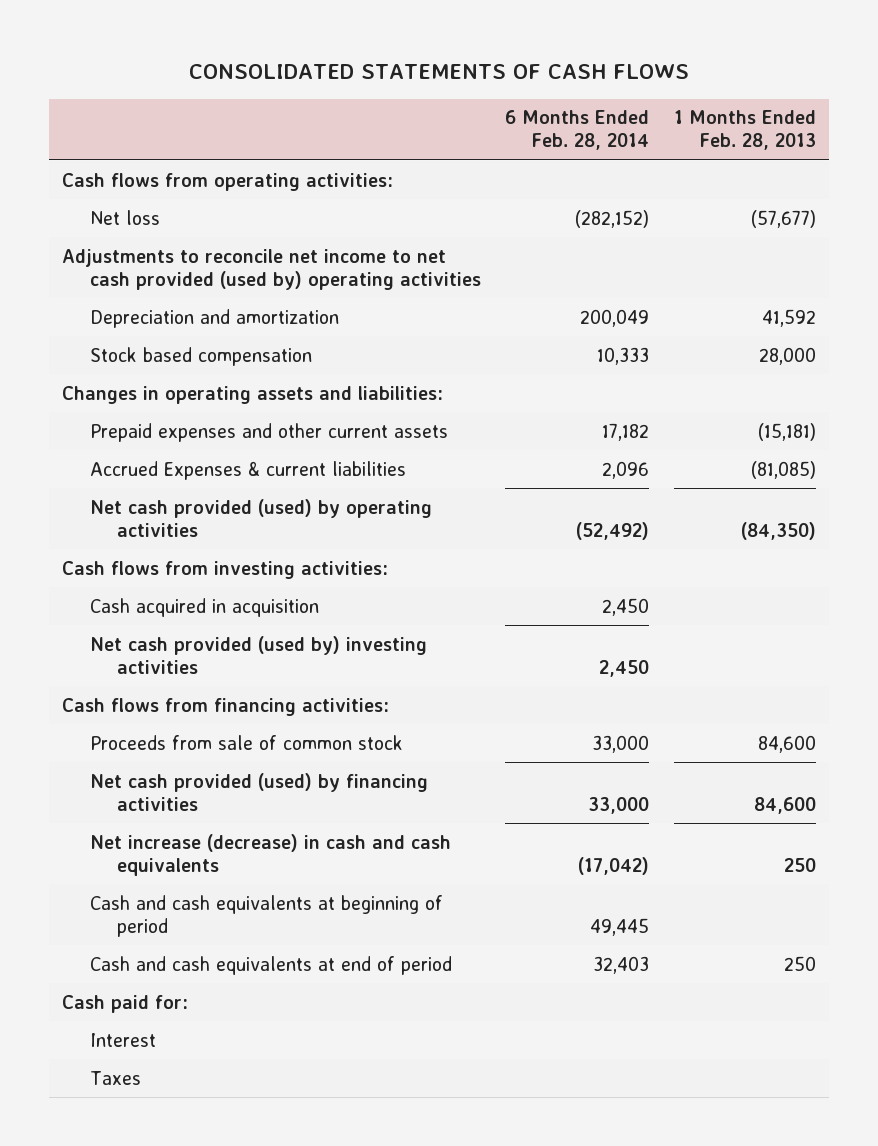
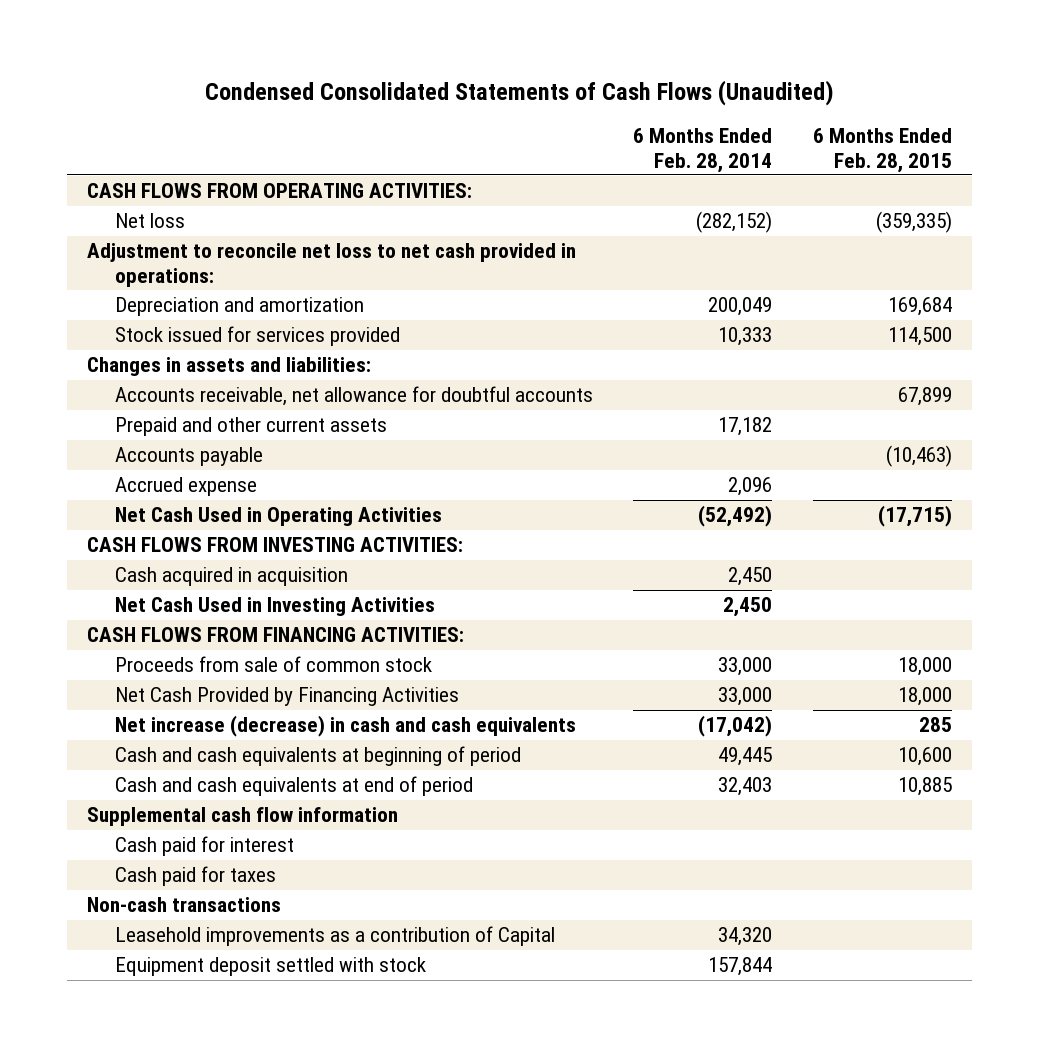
[188,64,689,80] CONSOLIDATED STATEMENTS OF CASH FLOWS -> [204,79,834,106] Condensed Consolidated Statements of Cash Flows (Unaudited)
[674,110,817,151] 1 Months Ended Feb. 28, 2013 -> none
none -> [812,128,952,173] 6 Months Ended Feb. 28, 2015
[61,172,393,191] Cash flows from operating activities: -> [87,183,473,199] CASH FLOWS FROM OPERATING ACTIVITIES:
[61,248,481,290] Adjustments to reconcile net income to net cash provided (used by) operating activities -> [87,243,577,287] Adjustment to reconcile net loss to net cash provided in operations:
[89,346,312,366] Stock based compensation -> [115,326,401,347] Stock issued for services provided
[61,385,443,404] Changes in operating assets and liabilities: -> [87,357,372,377] Changes in assets and liabilities:
none -> [115,386,594,407] Accounts receivable, net allowance for doubtful accounts
[89,422,448,442] Prepaid expenses and other current assets -> [115,417,388,437] Prepaid and other current assets
none -> [115,447,264,467] Accounts payable
[89,460,406,480] Accrued Expenses & current liabilities -> [115,477,258,497] Accrued expense
[89,498,432,537] Net cash provided (used) by operating activities -> [115,507,443,527] Net Cash Used in Operating Activities
[61,560,388,579] Cash flows from investing activities: -> [87,537,464,553] CASH FLOWS FROM INVESTING ACTIVITIES:
[89,635,427,674] Net cash provided (used by) investing activities -> [115,597,436,617] Net Cash Used in Investing Activities
[61,697,389,716] Cash flows from financing activities: -> [87,627,465,643] CASH FLOWS FROM FINANCING ACTIVITIES:
[89,772,428,811] Net cash provided (used) by financing activities -> [115,687,460,707] Net Cash Provided by Financing Activities
[61,994,188,1013] Cash paid for: -> none
none -> [87,807,399,827] Supplemental cash flow information
[89,1032,156,1047] Interest -> [115,836,295,857] Cash paid for interest
[89,1070,141,1085] Taxes -> [115,866,277,887] Cash paid for taxes
none -> [87,897,282,913] Non-cash transactions
none -> [115,926,556,947] Leasehold improvements as a contribution of Capital
none -> [115,957,427,977] Equipment deposit settled with stock

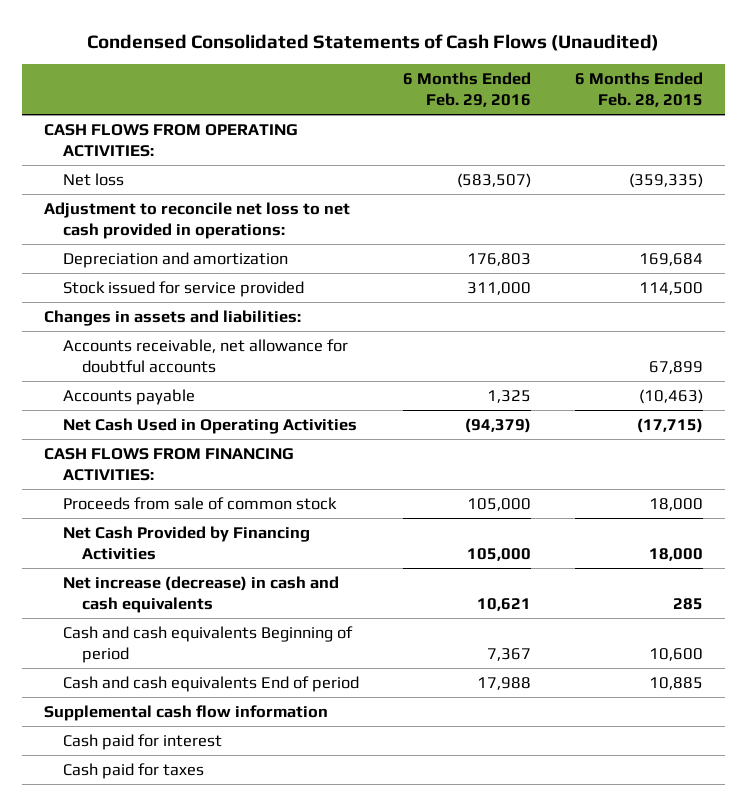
[633,128,773,173] 6 Months Ended Feb. 28, 2014 -> none
none -> [402,72,531,108] 6 Months Ended Feb. 29, 2016
[115,326,401,347] Stock issued for services provided -> [62,280,304,297] Stock issued for service provided
[115,417,388,437] Prepaid and other current assets -> none
[115,477,258,497] Accrued expense -> none
[87,537,464,553] CASH FLOWS FROM INVESTING ACTIVITIES: -> none
[115,567,349,587] Cash acquired in acquisition -> none
[115,597,436,617] Net Cash Used in Investing Activities -> none
[115,746,522,767] Cash and cash equivalents at beginning of period -> [62,625,353,663] Cash and cash equivalents Beginning of period
[115,776,474,797] Cash and cash equivalents at end of period -> [62,675,359,692] Cash and cash equivalents End of period
[87,897,282,913] Non-cash transactions -> none
[115,926,556,947] Leasehold improvements as a contribution of Capital -> none
[115,957,427,977] Equipment deposit settled with stock -> none

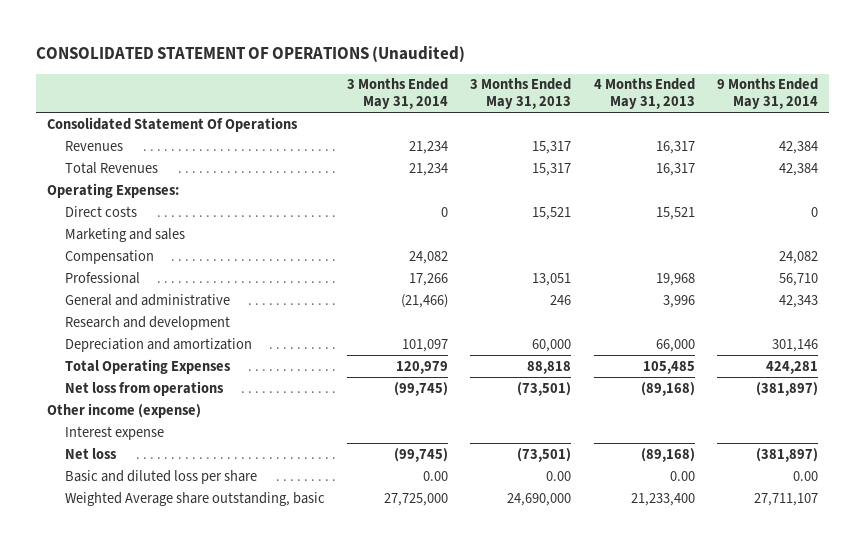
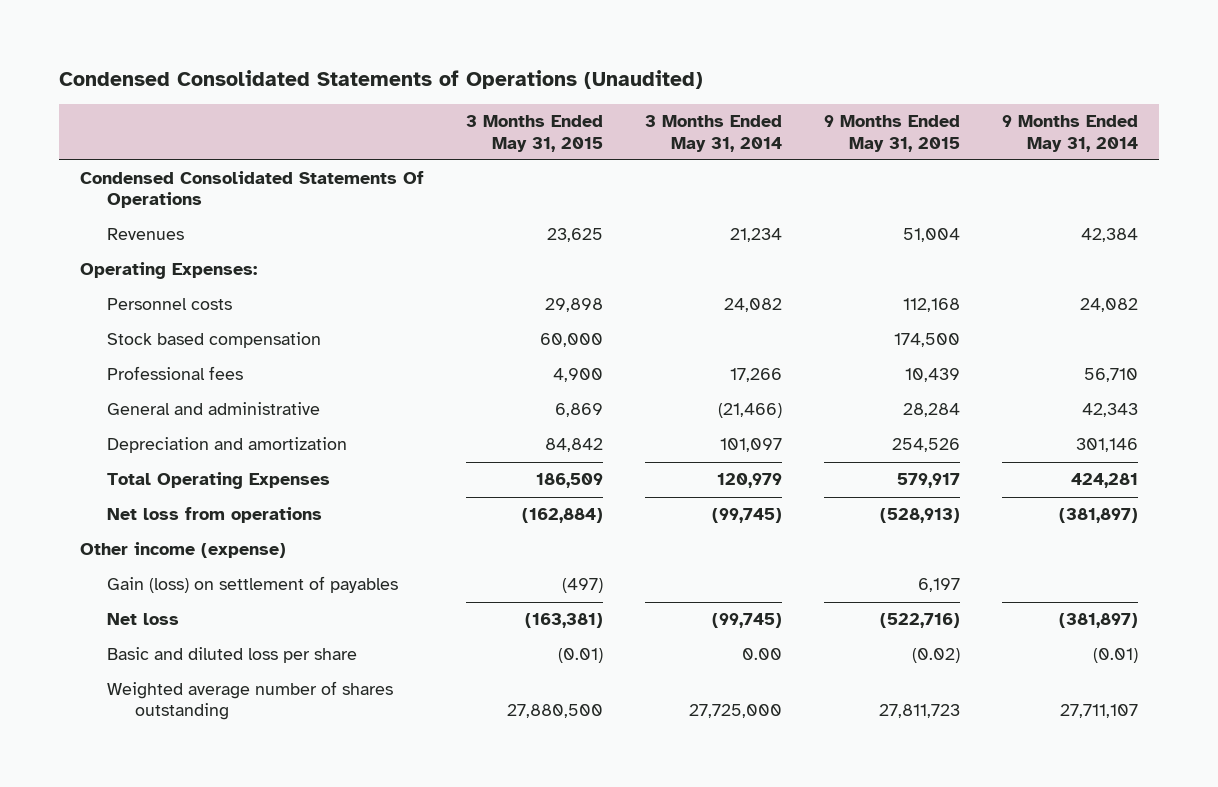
[36,45,466,62] CONSOLIDATED STATEMENT OF OPERATIONS (Unaudited) -> [58,70,703,90] Condensed Consolidated Statements of Operations (Unaudited)
[470,78,572,110] 3 Months Ended May 31, 2013 -> none
[593,78,695,110] 4 Months Ended May 31, 2013 -> none
none -> [465,115,603,152] 3 Months Ended May 31, 2015
none -> [823,115,960,152] 9 Months Ended May 31, 2015
[47,116,299,132] Consolidated Statement Of Operations -> [79,171,424,209] Condensed Consolidated Statements Of Operations
[64,161,158,174] Total Revenues -> none
[64,205,137,217] Direct costs -> none
[64,227,185,242] Marketing and sales -> none
[64,249,154,264] Compensation -> [107,298,233,311] Personnel costs
none -> [107,332,322,349] Stock based compensation
[64,271,140,284] Professional -> [107,366,244,381] Professional fees
[64,315,230,330] Research and development -> none
[64,425,164,440] Interest expense -> none
none -> [107,576,399,594] Gain (loss) on settlement of payables
[792,470,818,481] 0.00 -> [1092,648,1138,664] (0.01)
[64,491,325,506] Weighted Average share outstanding, basic -> [107,681,394,721] Weighted average number of shares outstanding

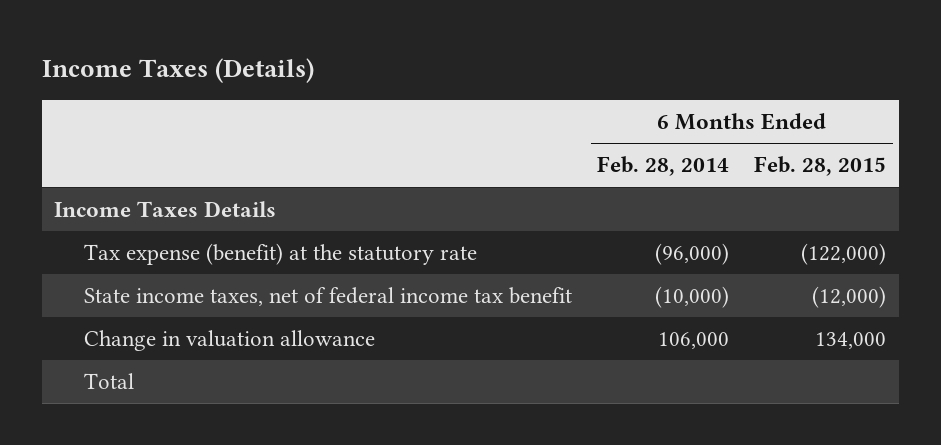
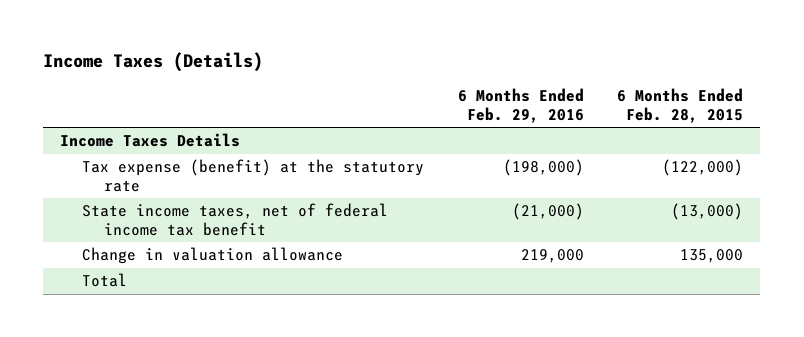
[596,156,729,177] Feb. 28, 2014 -> none
none -> [457,88,584,123] 6 Months Ended Feb. 29, 2016
[812,286,887,309] (12,000) -> [671,203,744,221] (13,000)
[815,332,887,350] 134,000 -> [680,249,744,264] 135,000

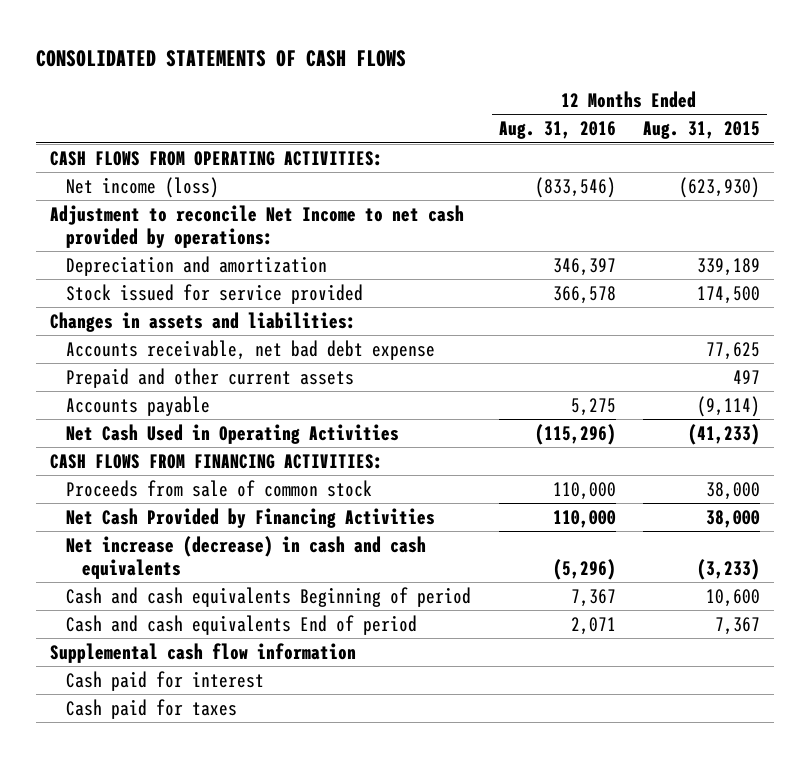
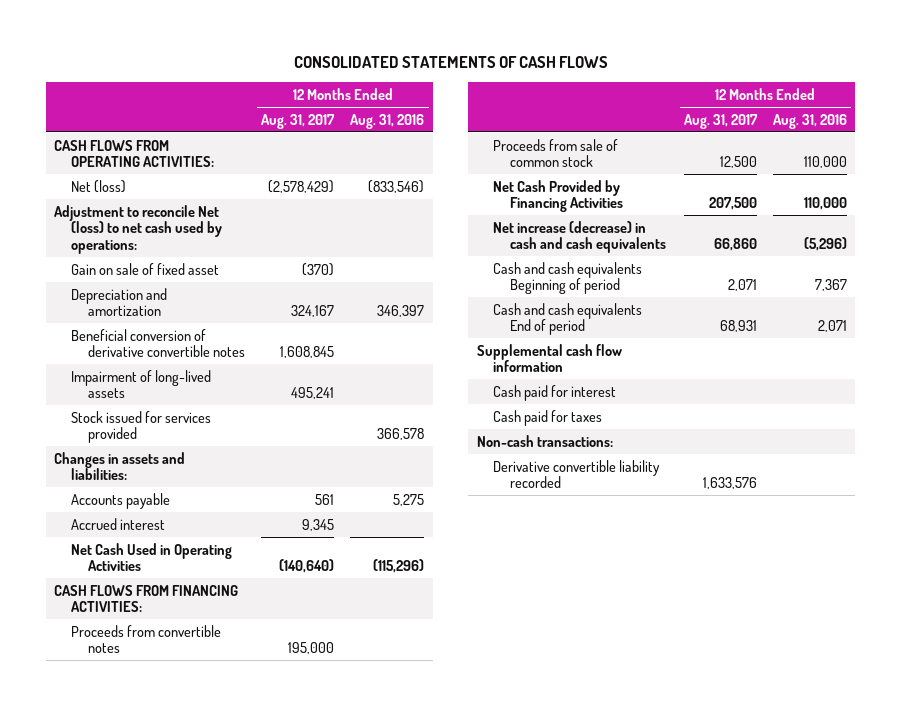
[643,121,761,140] Aug. 31, 2015 -> none
none -> [261,113,336,129] Aug. 31, 2017
[66,177,220,199] Net income (loss) -> [70,179,126,193] Net (loss)
[49,205,464,248] Adjustment to reconcile Net Income to net cash provided by operations: -> [53,204,222,254] Adjustment to reconcile Net (loss) to net cash used by operations:
none -> [70,262,219,275] Gain on sale of fixed asset
none -> [70,328,245,358] Beneficial conversion of derivative convertible notes
none -> [70,369,211,399] Impairment of long-lived assets
[66,284,364,305] Stock issued for service provided -> [70,410,211,444] Stock issued for services provided
[66,340,436,361] Accounts receivable, net bad debt expense -> none
[66,368,355,389] Prepaid and other current assets -> none
none -> [70,517,165,530] Accrued interest
none -> [70,624,221,654] Proceeds from convertible notes
none -> [476,434,613,447] Non-cash transactions:
none -> [493,459,661,489] Derivative convertible liability recorded

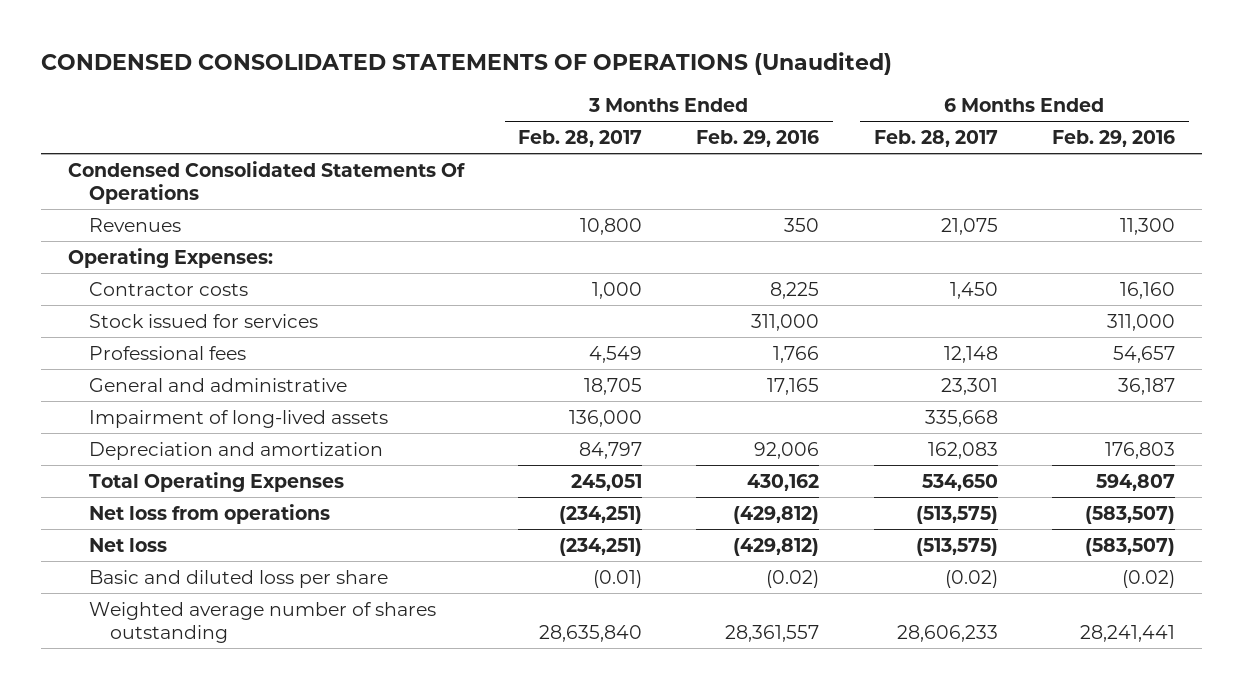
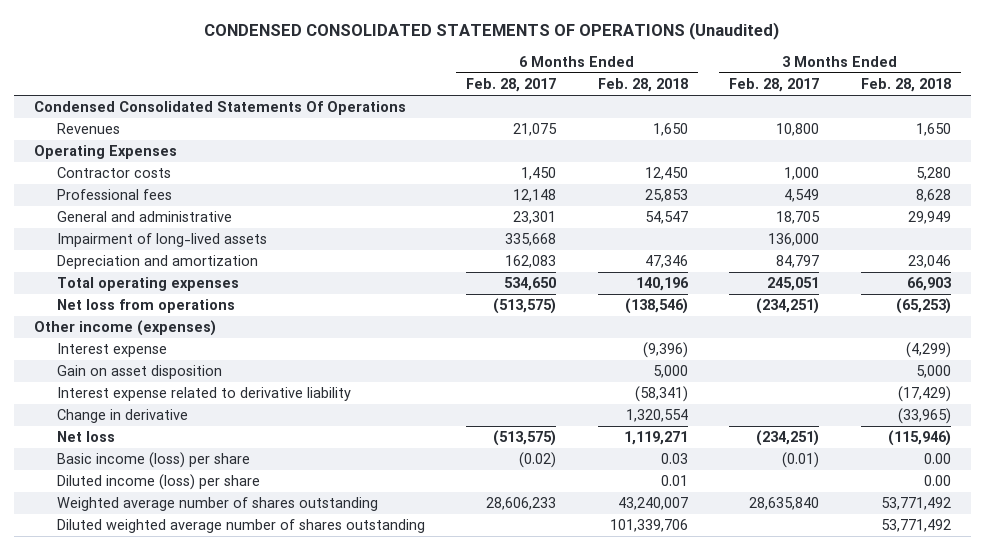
[696,129,820,147] Feb. 29, 2016 -> none
[1052,129,1176,147] Feb. 29, 2016 -> none
none -> [597,78,688,93] Feb. 28, 2018
none -> [860,78,951,93] Feb. 28, 2018
[67,247,273,268] Operating Expenses: -> [34,145,178,160] Operating Expenses
[88,313,318,328] Stock issued for services -> none
[88,471,344,492] Total Operating Expenses -> [56,277,239,292] Total operating expenses
none -> [34,320,217,337] Other income (expenses)
none -> [56,343,167,358] Interest expense
none -> [56,365,222,380] Gain on asset disposition
none -> [56,387,351,402] Interest expense related to derivative liability
none -> [56,409,188,424] Change in derivative
[88,569,388,588] Basic and diluted loss per share -> [56,452,250,469] Basic income (loss) per share
none -> [56,474,260,491] Diluted income (loss) per share
none -> [56,519,425,534] Diluted weighted average number of shares outstanding

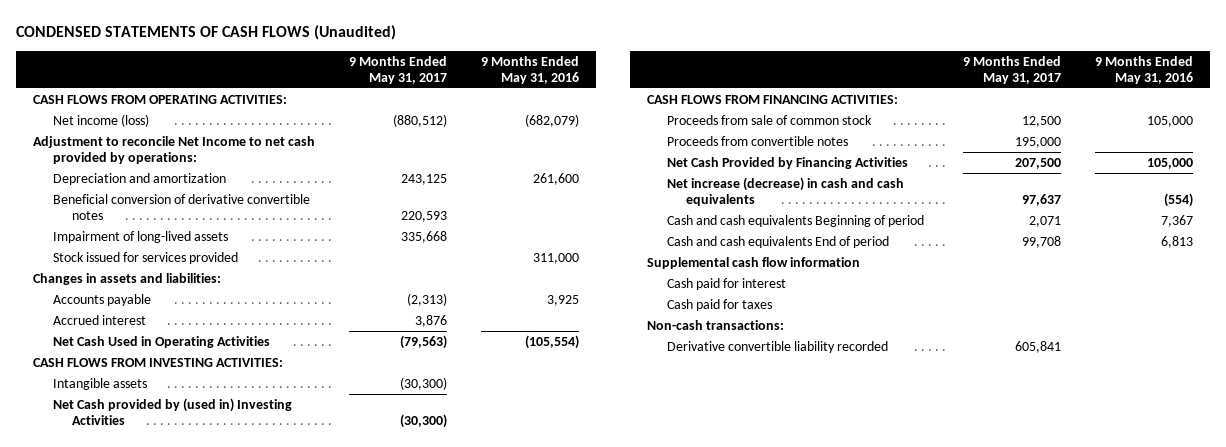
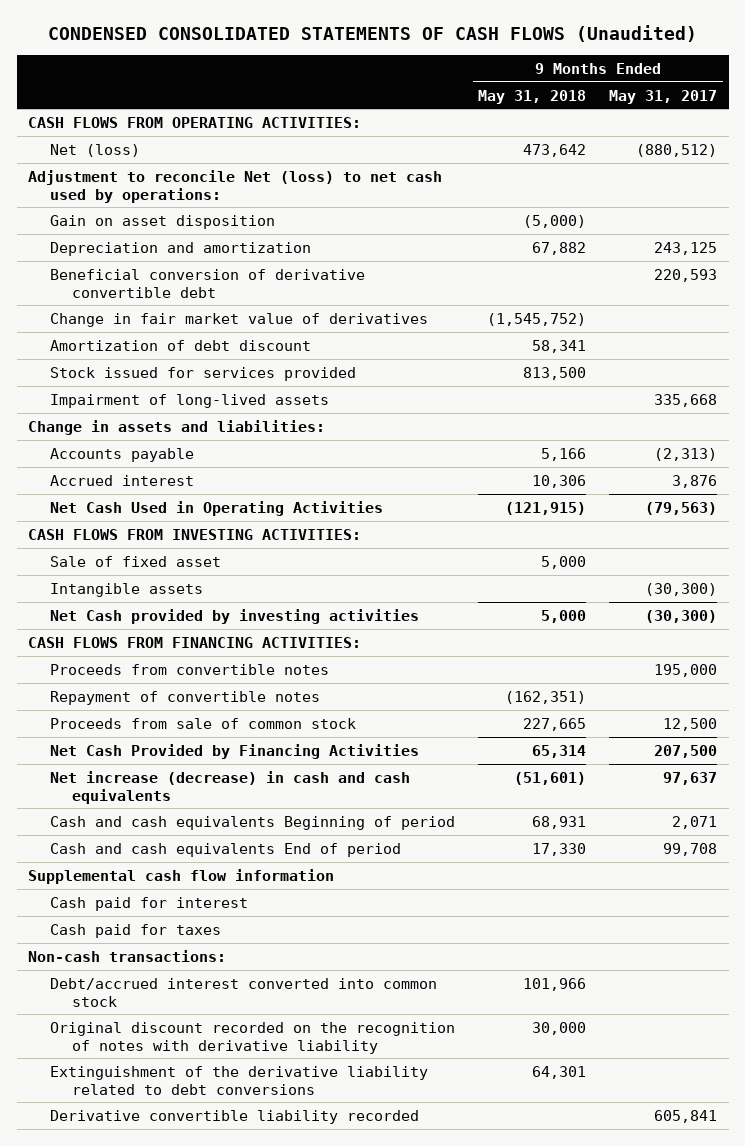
[16,25,397,41] CONDENSED STATEMENTS OF CASH FLOWS (Unaudited) -> [47,25,697,43] CONDENSED CONSOLIDATED STATEMENTS OF CASH FLOWS (Unaudited)
[481,55,580,84] 9 Months Ended May 31, 2016 -> none
none -> [478,89,587,104] May 31, 2018
[52,113,149,127] Net income (loss) -> [50,143,141,157] Net (loss)
[33,135,316,164] Adjustment to reconcile Net Income to net cash provided by operations: -> [28,169,443,203] Adjustment to reconcile Net (loss) to net cash used by operations:
none -> [50,214,276,229] Gain on asset disposition
[52,193,310,220] Beneficial conversion of derivative convertible notes -> [50,268,366,298] Beneficial conversion of derivative convertible debt
none -> [50,312,429,327] Change in fair market value of derivatives
none -> [50,339,312,351] Amortization of debt discount
[52,230,228,243] Impairment of long-lived assets -> [50,393,330,408] Impairment of long-lived assets
[33,272,222,285] Changes in assets and liabilities: -> [28,419,326,435] Change in assets and liabilities:
none -> [50,555,222,567] Sale of fixed asset
[52,397,292,425] Net Cash provided by (used in) Investing Activities -> [50,608,420,624] Net Cash provided by investing activities
none -> [50,690,321,705] Repayment of convertible notes
[666,114,872,125] Proceeds from sale of common stock -> [50,717,357,729] Proceeds from sale of common stock
none -> [50,977,438,1007] Debt/accrued interest converted into common stock
none -> [50,1021,456,1054] Original discount recorded on the recognition of notes with derivative liability
none -> [50,1065,429,1095] Extinguishment of the derivative liability related to debt conversions

